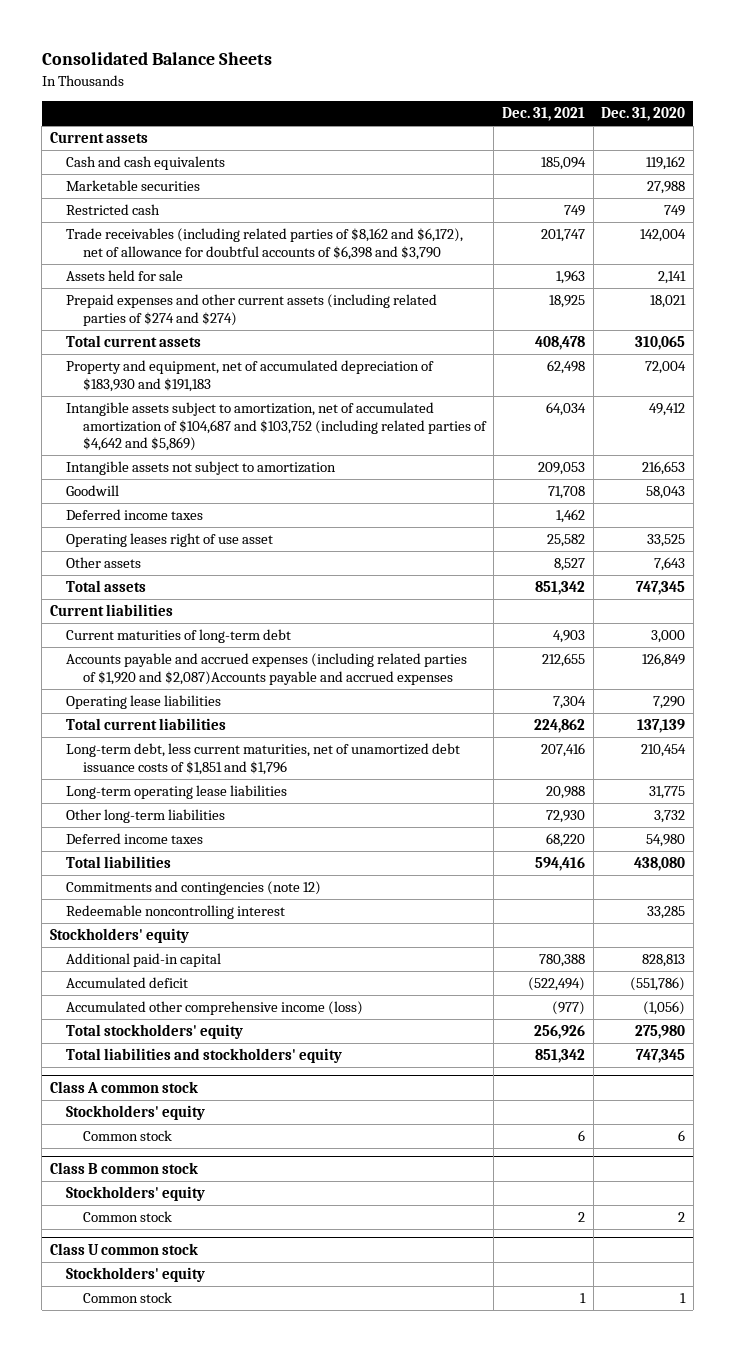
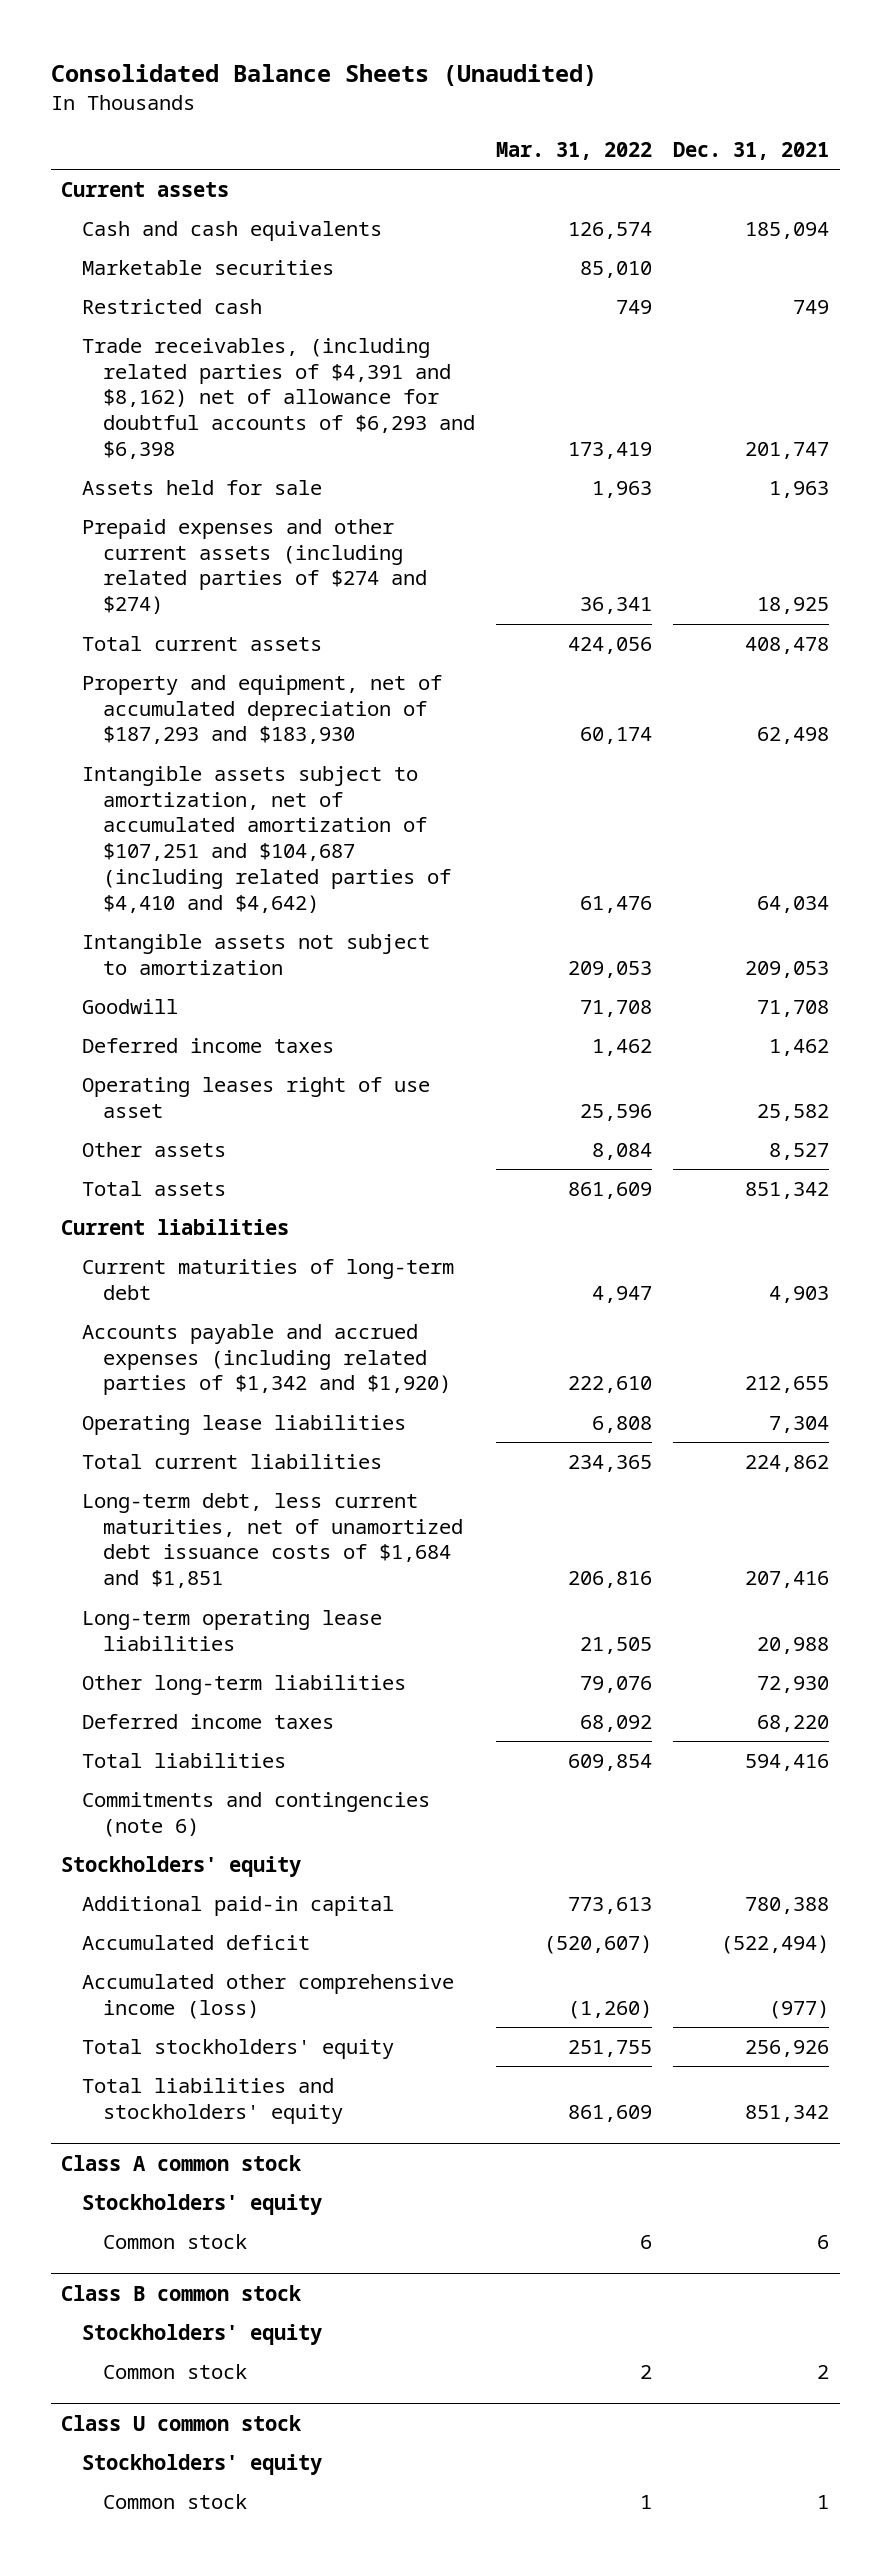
[41,52,272,66] Consolidated Balance Sheets -> [50,64,597,87] Consolidated Balance Sheets (Unaudited)
[601,107,686,122] Dec. 31, 2020 -> none
none -> [496,142,653,161] Mar. 31, 2022
[66,228,464,260] Trade receivables (including related parties of $8,162 and $6,172), net of allowance for doubtful accounts of $6,398 and $3,790 -> [82,337,476,460] Trade receivables, (including related parties of $4,391 and $8,162) net of allowance for doubtful accounts of $6,293 and $6,398
[66,360,435,392] Property and equipment, net of accumulated depreciation of $183,930 and $191,183 -> [82,674,443,745] Property and equipment, net of accumulated depreciation of $187,293 and $183,930
[66,402,487,452] Intangible assets subject to amortization, net of accumulated amortization of $104,687 and $103,752 (including related parties of $4,642 and $5,869) -> [82,765,452,913] Intangible assets subject to amortization, net of accumulated amortization of $107,251 and $104,687 (including related parties of $4,410 and $4,642)
[66,653,468,685] Accounts payable and accrued expenses (including related parties of $1,920 and $2,087)Accounts payable and accrued expenses -> [82,1323,452,1396] Accounts payable and accrued expenses (including related parties of $1,342 and $1,920)
[66,743,461,775] Long-term debt, less current maturities, net of unamortized debt issuance costs of $1,851 and $1,796 -> [82,1492,464,1589] Long-term debt, less current maturities, net of unamortized debt issuance costs of $1,684 and $1,851
[66,905,286,920] Redeemable noncontrolling interest -> none
[66,881,322,896] Commitments and contingencies (note 12) -> [82,1791,431,1837] Commitments and contingencies (note 6)

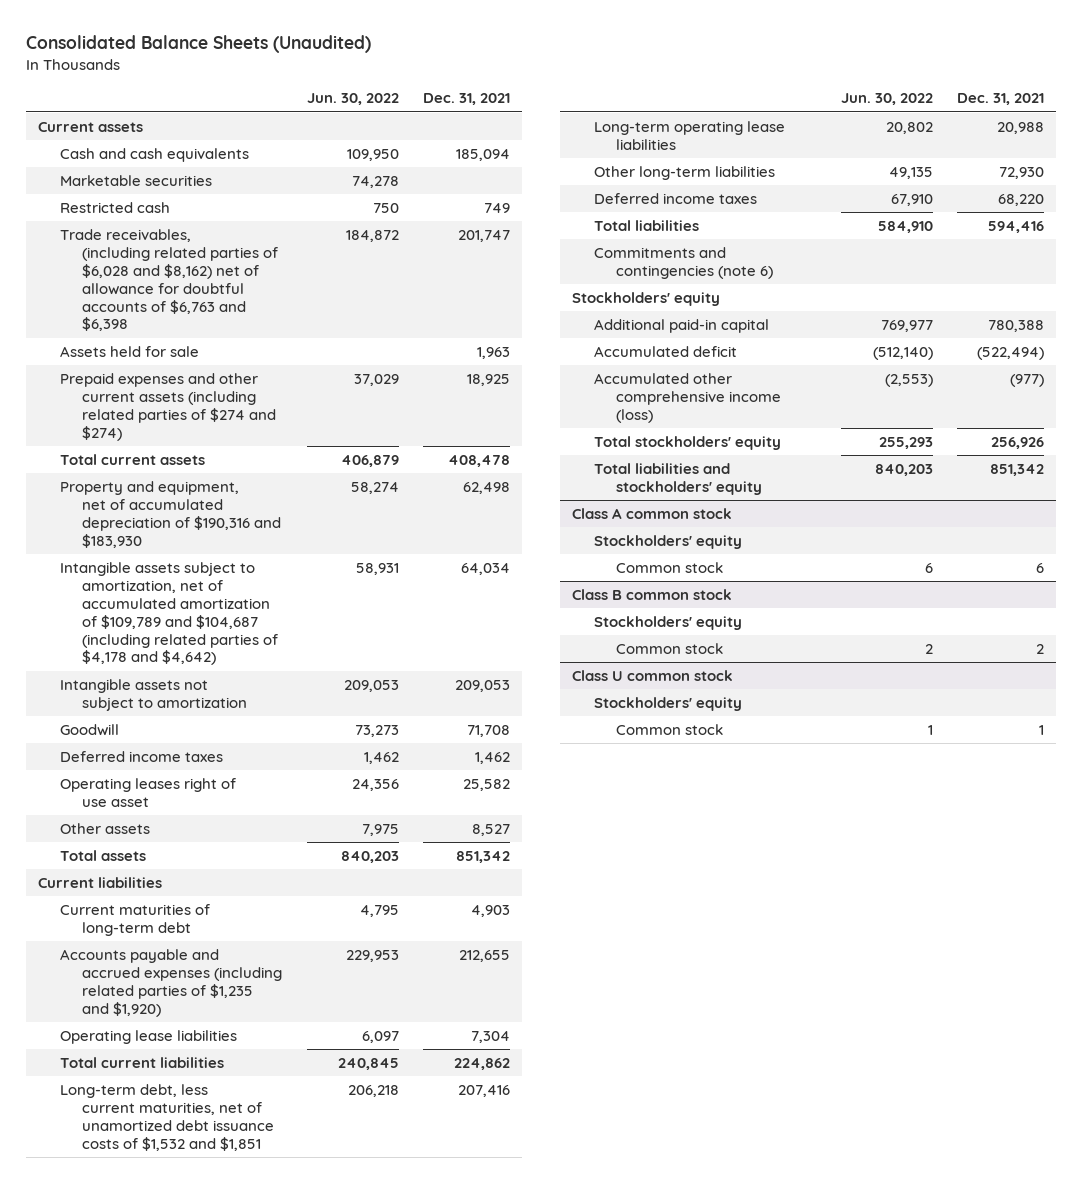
[496,142,653,161] Mar. 31, 2022 -> none
none -> [306,93,399,106] Jun. 30, 2022
[82,337,476,460] Trade receivables, (including related parties of $4,391 and $8,162) net of allowance for doubtful accounts of $6,293 and $6,398 -> [60,228,279,332] Trade receivables, (including related parties of $6,028 and $8,162) net of allowance for doubtful accounts of $6,763 and $6,398
[82,674,443,745] Property and equipment, net of accumulated depreciation of $187,293 and $183,930 -> [60,480,282,548] Property and equipment, net of accumulated depreciation of $190,316 and $183,930
[82,765,452,913] Intangible assets subject to amortization, net of accumulated amortization of $107,251 and $104,687 (including related parties of $4,410 and $4,642) -> [60,561,279,666] Intangible assets subject to amortization, net of accumulated amortization of $109,789 and $104,687 (including related parties of $4,178 and $4,642)
[82,1323,452,1396] Accounts payable and accrued expenses (including related parties of $1,342 and $1,920) -> [60,948,283,1017] Accounts payable and accrued expenses (including related parties of $1,235 and $1,920)
[82,1492,464,1589] Long-term debt, less current maturities, net of unamortized debt issuance costs of $1,684 and $1,851 -> [60,1083,275,1151] Long-term debt, less current maturities, net of unamortized debt issuance costs of $1,532 and $1,851

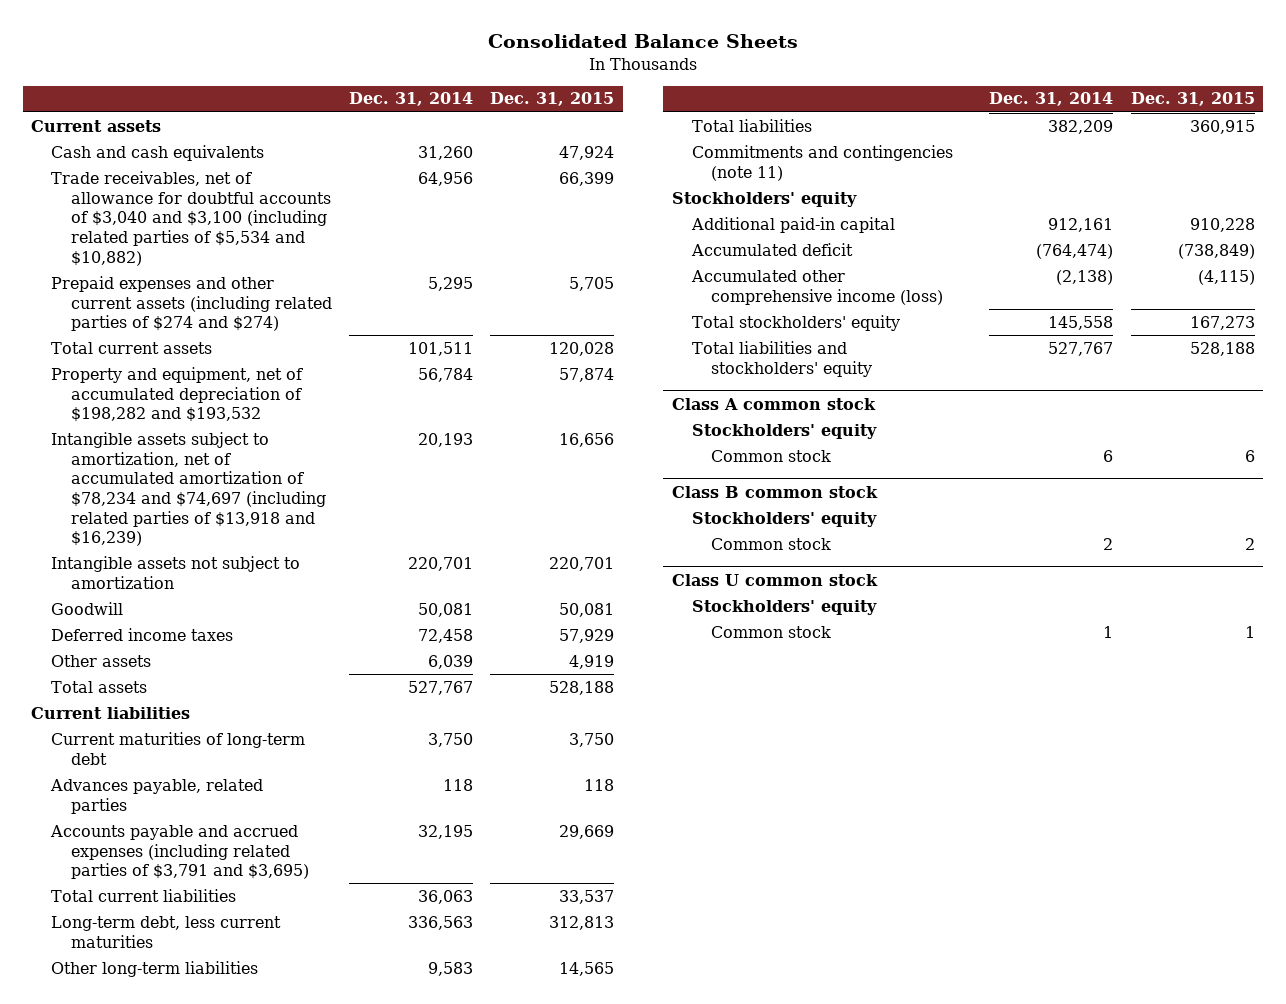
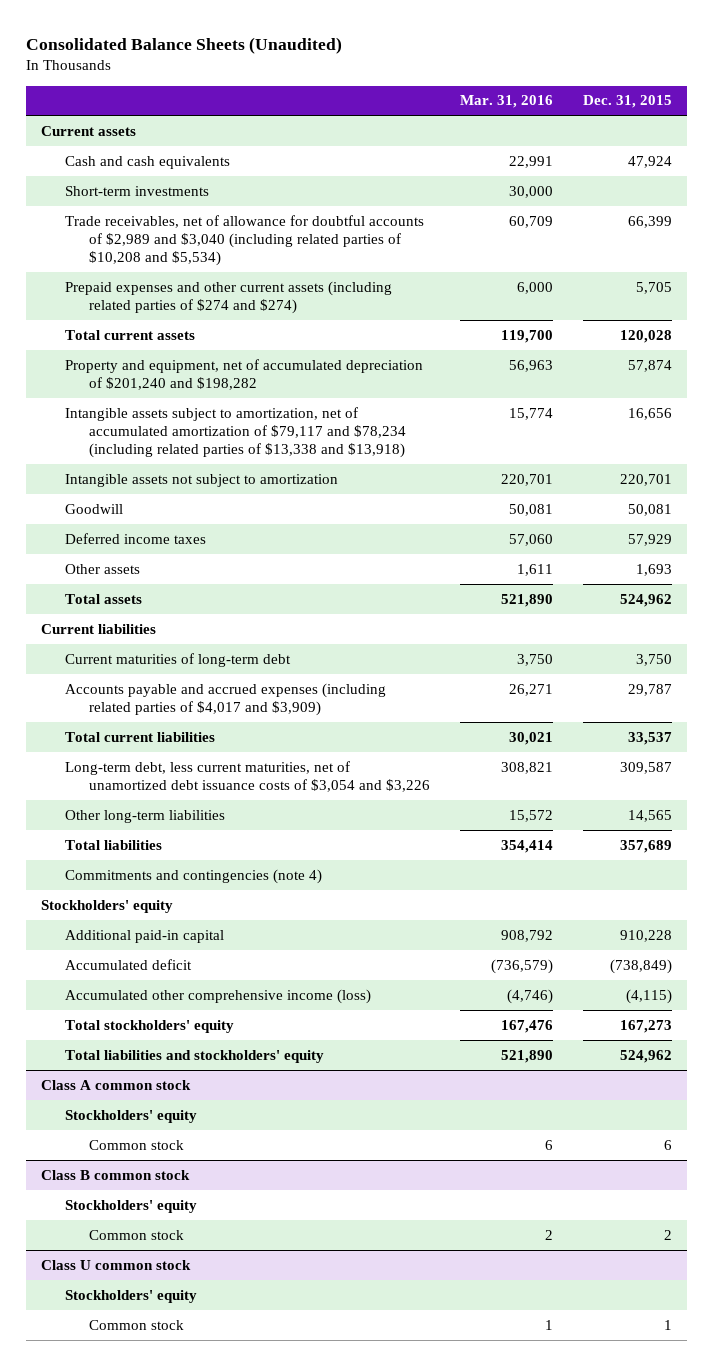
[488,33,799,48] Consolidated Balance Sheets -> [26,36,343,54] Consolidated Balance Sheets (Unaudited)
[349,92,474,107] Dec. 31, 2014 -> none
none -> [459,95,553,109] Mar. 31, 2016
none -> [65,185,210,196] Short-term investments
[51,170,331,266] Trade receivables, net of allowance for doubtful accounts of $3,040 and $3,100 (including related parties of $5,534 and $10,882) -> [65,214,425,267] Trade receivables, net of allowance for doubtful accounts of $2,989 and $3,040 (including related parties of $10,208 and $5,534)
[51,366,304,423] Property and equipment, net of accumulated depreciation of $198,282 and $193,532 -> [65,358,424,390] Property and equipment, net of accumulated depreciation of $201,240 and $198,282
[51,431,326,547] Intangible assets subject to amortization, net of accumulated amortization of $78,234 and $74,697 (including related parties of $13,918 and $16,239) -> [65,406,407,459] Intangible assets subject to amortization, net of accumulated amortization of $79,117 and $78,234 (including related parties of $13,338 and $13,918)
[569,654,615,669] 4,919 -> [635,563,672,576] 1,693
[549,680,615,695] 528,188 -> [619,593,672,607] 524,962
[50,778,264,814] Advances payable, related parties -> none
[50,824,309,880] Accounts payable and accrued expenses (including related parties of $3,791 and $3,695) -> [65,682,387,716] Accounts payable and accrued expenses (including related parties of $4,017 and $3,909)
[559,824,615,839] 29,669 -> [627,683,672,696] 29,787
[51,915,282,948] Long-term debt, less current maturities -> [65,760,431,792] Long-term debt, less current maturities, net of unamortized debt issuance costs of $3,054 and $3,226
[549,915,615,930] 312,813 -> [619,761,672,774] 309,587
[1189,119,1255,134] 360,915 -> [619,839,672,853] 357,689
[691,144,953,181] Commitments and contingencies (note 11) -> [65,868,323,884] Commitments and contingencies (note 4)
[1189,341,1255,356] 528,188 -> [619,1049,672,1063] 524,962

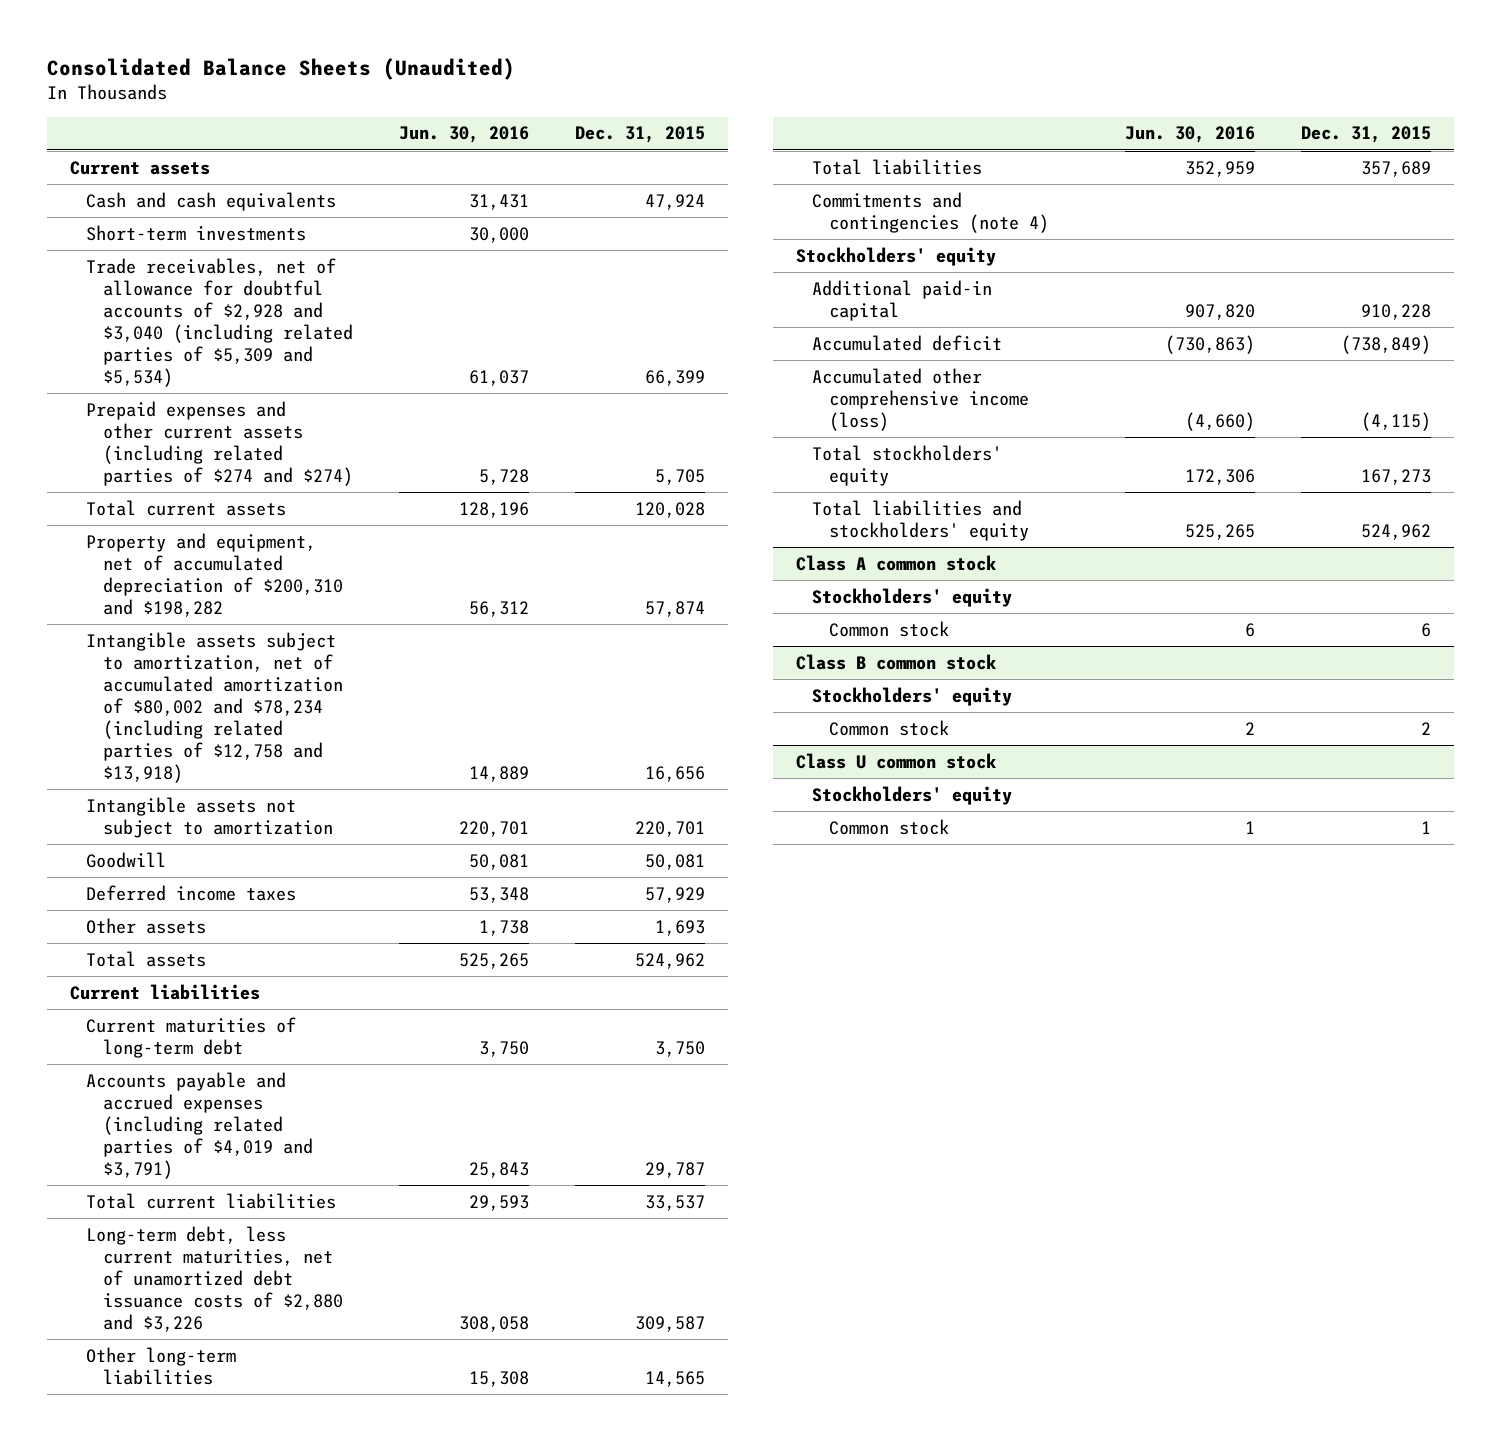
[459,95,553,109] Mar. 31, 2016 -> none
none -> [398,126,529,144] Jun. 30, 2016
[65,214,425,267] Trade receivables, net of allowance for doubtful accounts of $2,989 and $3,040 (including related parties of $10,208 and $5,534) -> [86,257,353,387] Trade receivables, net of allowance for doubtful accounts of $2,928 and $3,040 (including related parties of $5,309 and $5,534)
[65,358,424,390] Property and equipment, net of accumulated depreciation of $201,240 and $198,282 -> [86,532,343,617] Property and equipment, net of accumulated depreciation of $200,310 and $198,282
[65,406,407,459] Intangible assets subject to amortization, net of accumulated amortization of $79,117 and $78,234 (including related parties of $13,338 and $13,918) -> [86,631,343,783] Intangible assets subject to amortization, net of accumulated amortization of $80,002 and $78,234 (including related parties of $12,758 and $13,918)
[65,682,387,716] Accounts payable and accrued expenses (including related parties of $4,017 and $3,909) -> [86,1071,313,1179] Accounts payable and accrued expenses (including related parties of $4,019 and $3,791)
[65,760,431,792] Long-term debt, less current maturities, net of unamortized debt issuance costs of $3,054 and $3,226 -> [86,1225,343,1332] Long-term debt, less current maturities, net of unamortized debt issuance costs of $2,880 and $3,226

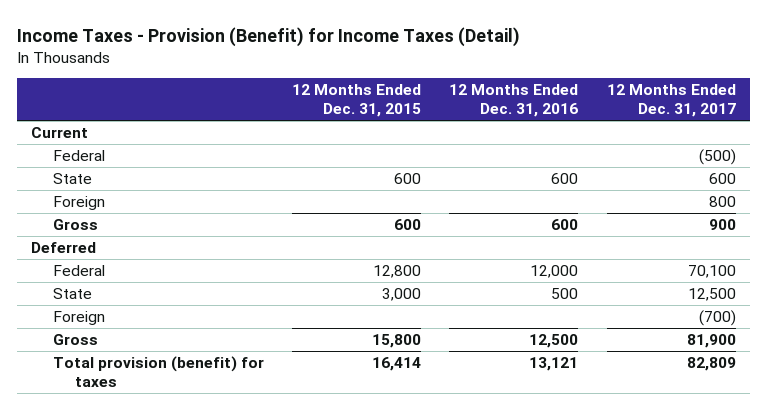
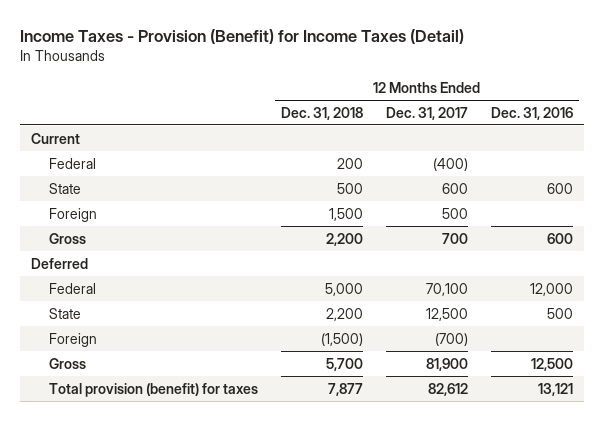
[292,84,422,118] 12 Months Ended Dec. 31, 2015 -> none
none -> [281,106,364,120] Dec. 31, 2018
[698,149,736,166] (500) -> [433,157,469,171] (400)
[708,196,736,208] 800 -> [442,207,469,219] 500
[708,219,736,231] 900 -> [442,232,469,244] 700
[686,357,736,372] 82,809 -> [428,382,469,396] 82,612

